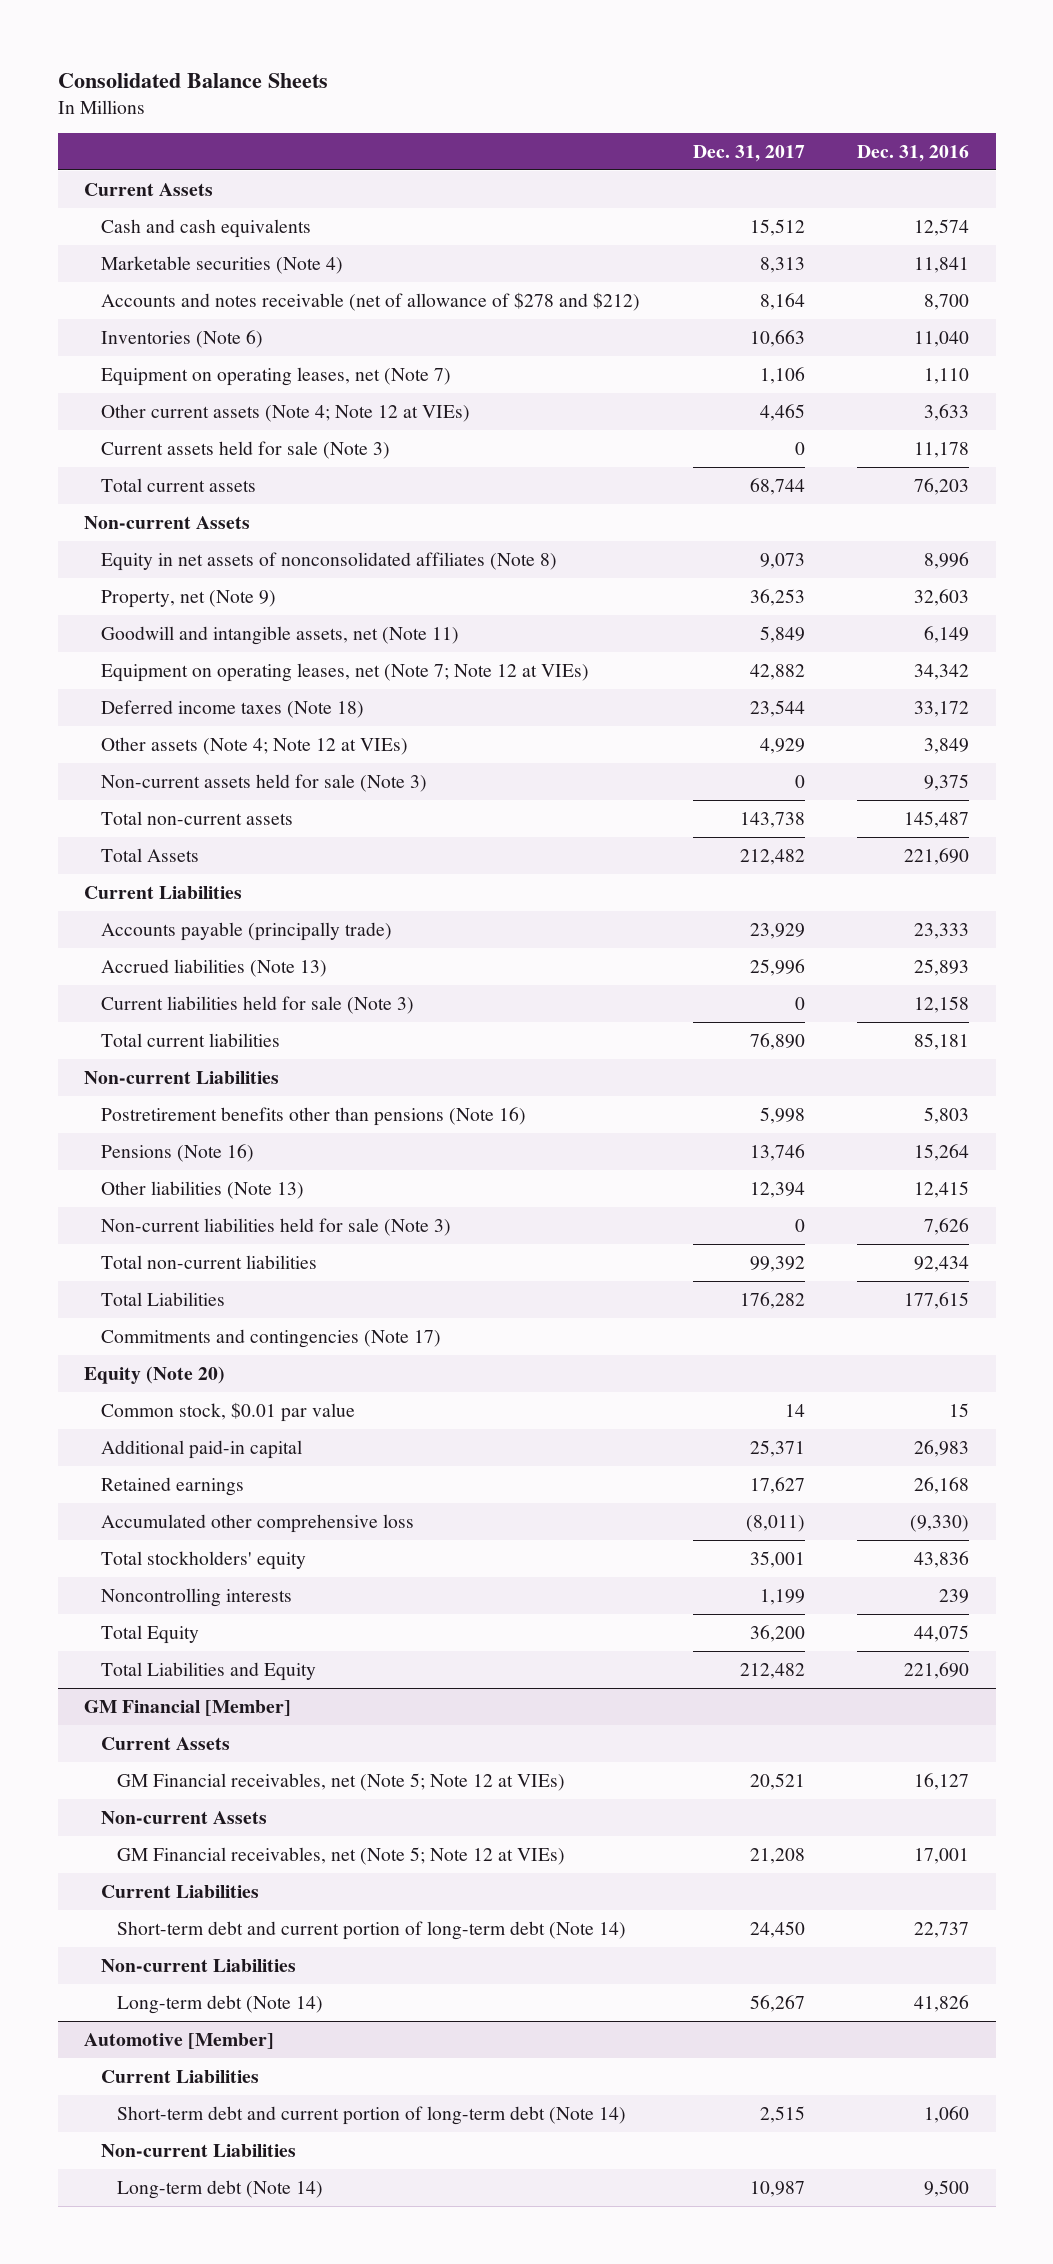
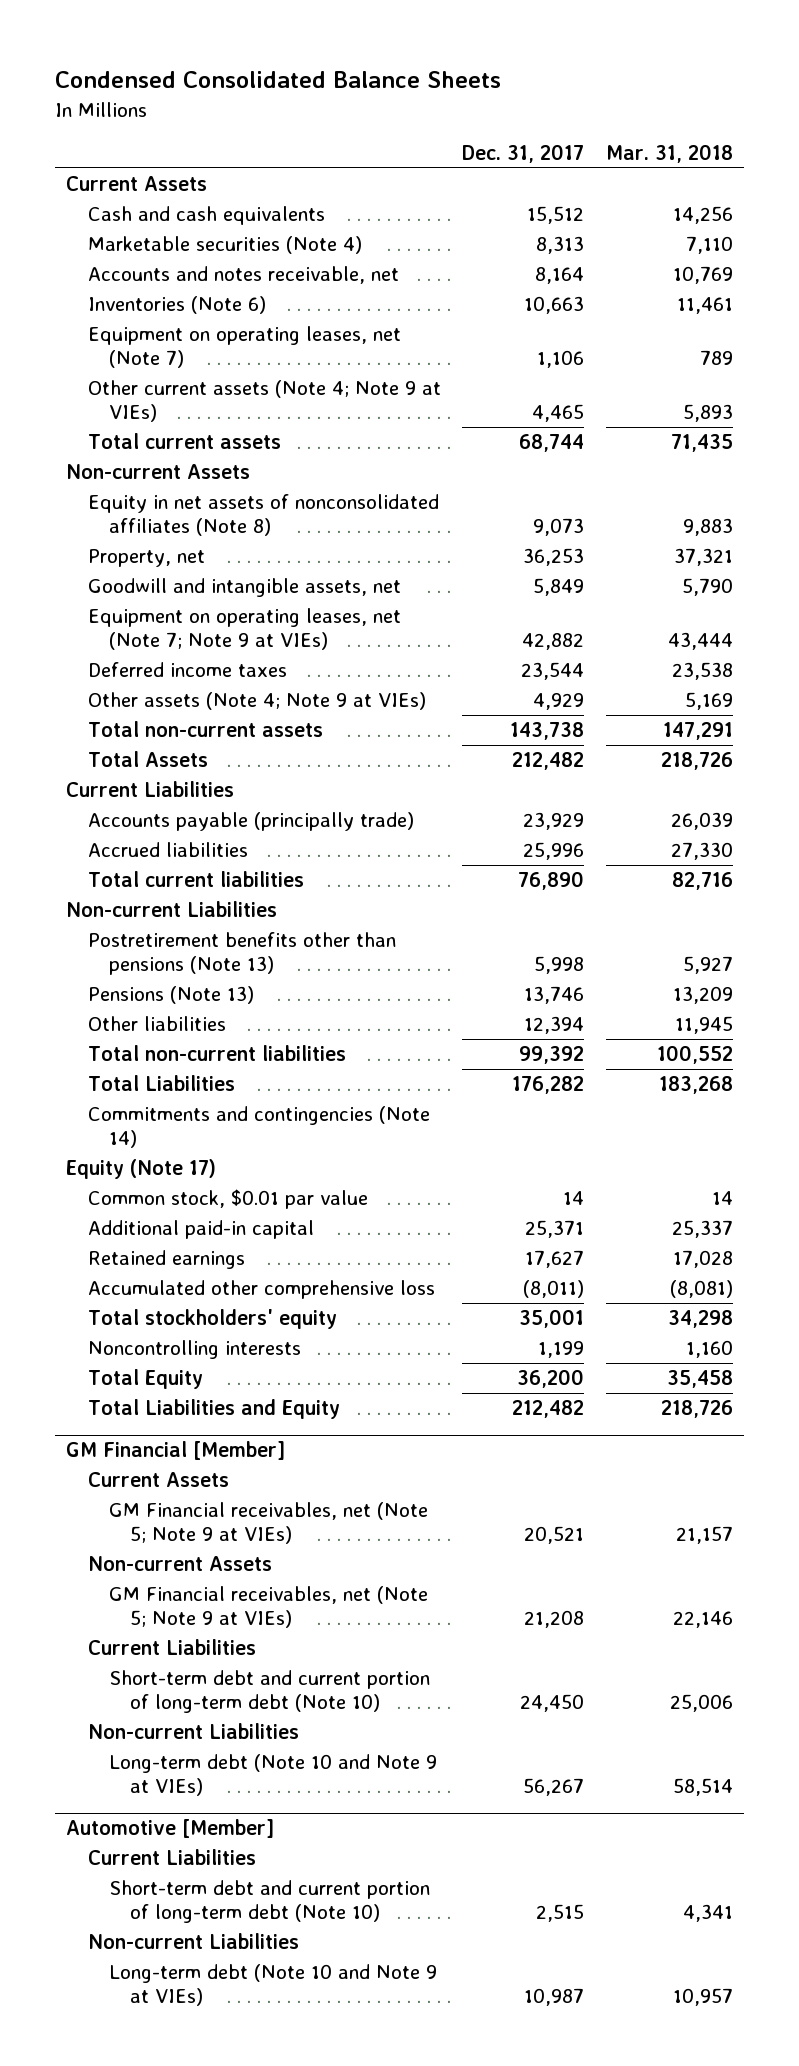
[57,72,328,88] Consolidated Balance Sheets -> [55,71,502,89] Condensed Consolidated Balance Sheets
[857,144,970,162] Dec. 31, 2016 -> none
none -> [606,144,734,164] Mar. 31, 2018
[100,291,640,311] Accounts and notes receivable (net of allowance of $278 and $212) -> [87,266,399,285] Accounts and notes receivable, net
[100,440,390,459] Current assets held for sale (Note 3) -> none
[100,403,470,422] Other current assets (Note 4; Note 12 at VIEs) -> [87,380,441,423] Other current assets (Note 4; Note 9 at VIEs)
[100,773,427,792] Non-current assets held for sale (Note 3) -> none
[100,589,276,608] Property, net (Note 9) -> [87,549,205,568] Property, net
[100,625,459,645] Goodwill and intangible assets, net (Note 11) -> [87,578,401,598] Goodwill and intangible assets, net
[100,662,589,682] Equipment on operating leases, net (Note 7; Note 12 at VIEs) -> [87,608,401,651] Equipment on operating leases, net (Note 7; Note 9 at VIEs)
[100,699,364,718] Deferred income taxes (Note 18) -> [87,662,287,678] Deferred income taxes
[100,736,408,755] Other assets (Note 4; Note 12 at VIEs) -> [87,692,426,711] Other assets (Note 4; Note 9 at VIEs)
[100,995,414,1014] Current liabilities held for sale (Note 3) -> none
[100,958,327,977] Accrued liabilities (Note 13) -> [87,842,248,858] Accrued liabilities
[100,1217,451,1236] Non-current liabilities held for sale (Note 3) -> none
[100,1106,526,1126] Postretirement benefits other than pensions (Note 16) -> [87,932,396,976] Postretirement benefits other than pensions (Note 13)
[100,1143,254,1162] Pensions (Note 16) -> [87,986,254,1005] Pensions (Note 13)
[100,1180,304,1199] Other liabilities (Note 13) -> [87,1016,226,1032] Other liabilities
[100,1328,441,1348] Commitments and contingencies (Note 17) -> [87,1106,430,1149] Commitments and contingencies (Note 14)
[84,1365,226,1384] Equity (Note 20) -> [66,1159,217,1180] Equity (Note 17)
[117,1772,566,1791] GM Financial receivables, net (Note 5; Note 12 at VIEs) -> [108,1502,428,1545] GM Financial receivables, net (Note 5; Note 9 at VIEs)
[117,1846,566,1865] GM Financial receivables, net (Note 5; Note 12 at VIEs) -> [108,1586,428,1629] GM Financial receivables, net (Note 5; Note 9 at VIEs)
[117,1920,627,1940] Short-term debt and current portion of long-term debt (Note 14) -> [108,1670,430,1714] Short-term debt and current portion of long-term debt (Note 10)
[117,1994,324,2014] Long-term debt (Note 14) -> [108,1754,437,1797] Long-term debt (Note 10 and Note 9 at VIEs)
[117,2105,627,2125] Short-term debt and current portion of long-term debt (Note 14) -> [108,1880,430,1924] Short-term debt and current portion of long-term debt (Note 10)
[117,2179,324,2199] Long-term debt (Note 14) -> [108,1964,437,2007] Long-term debt (Note 10 and Note 9 at VIEs)

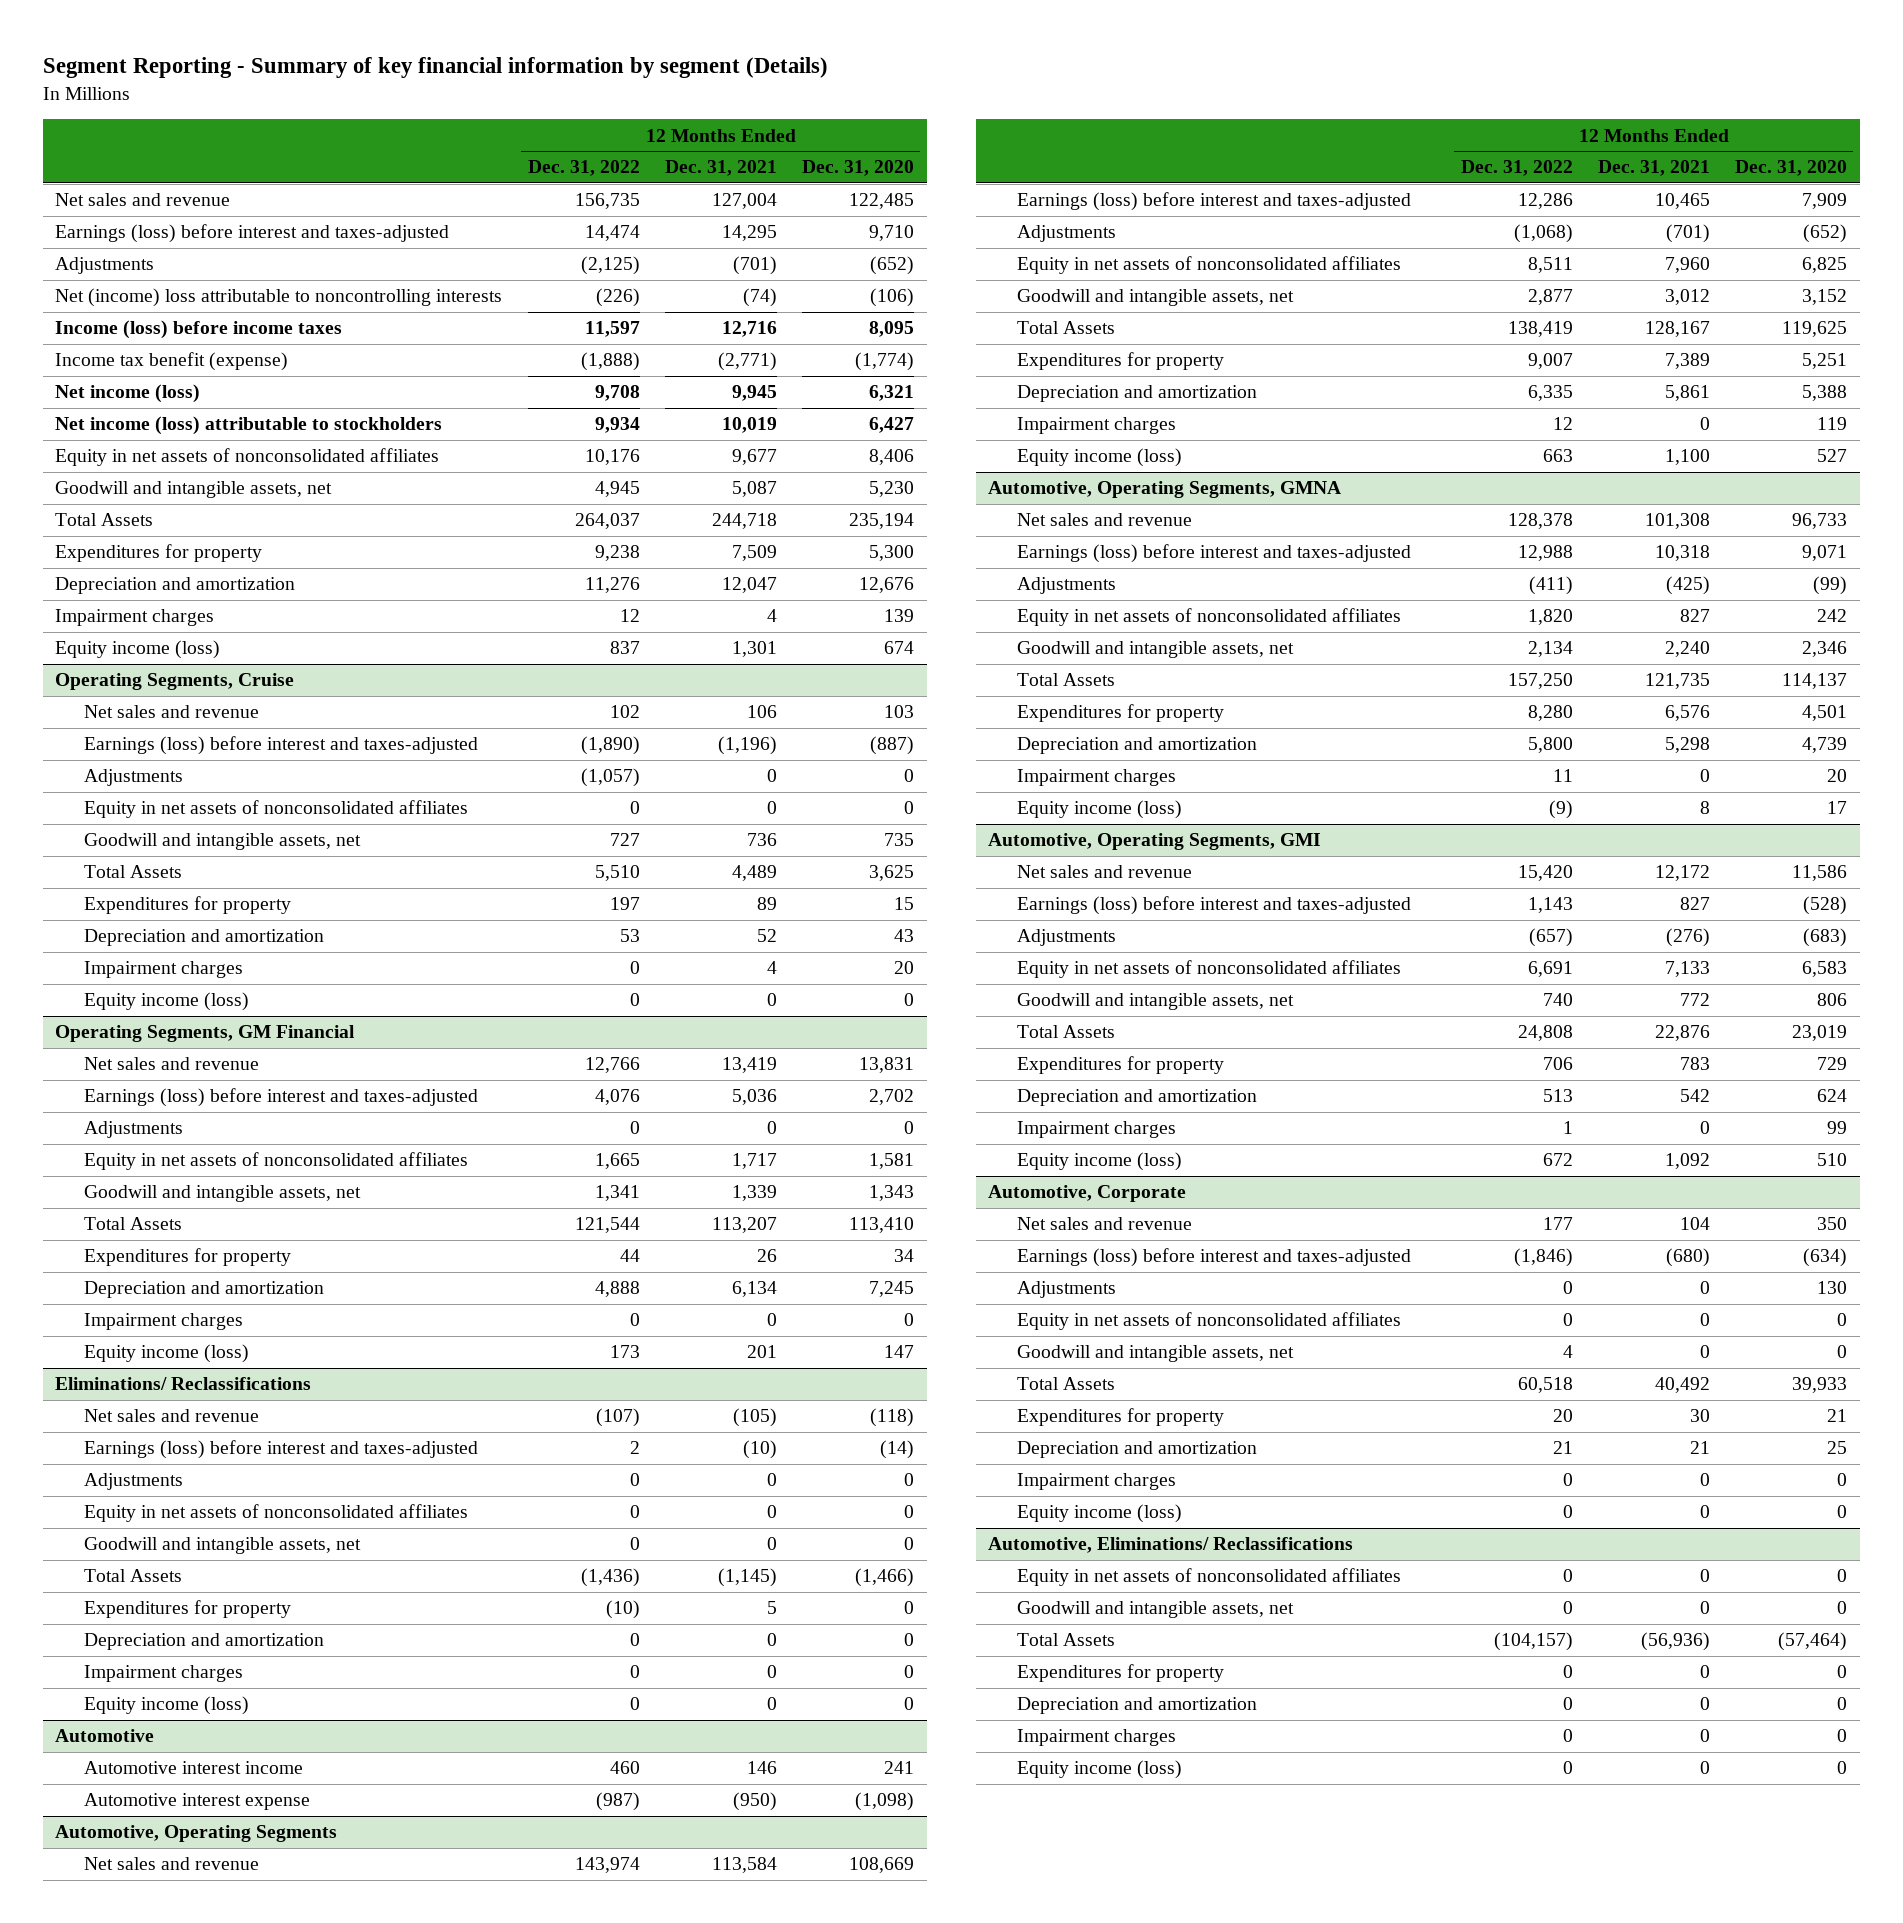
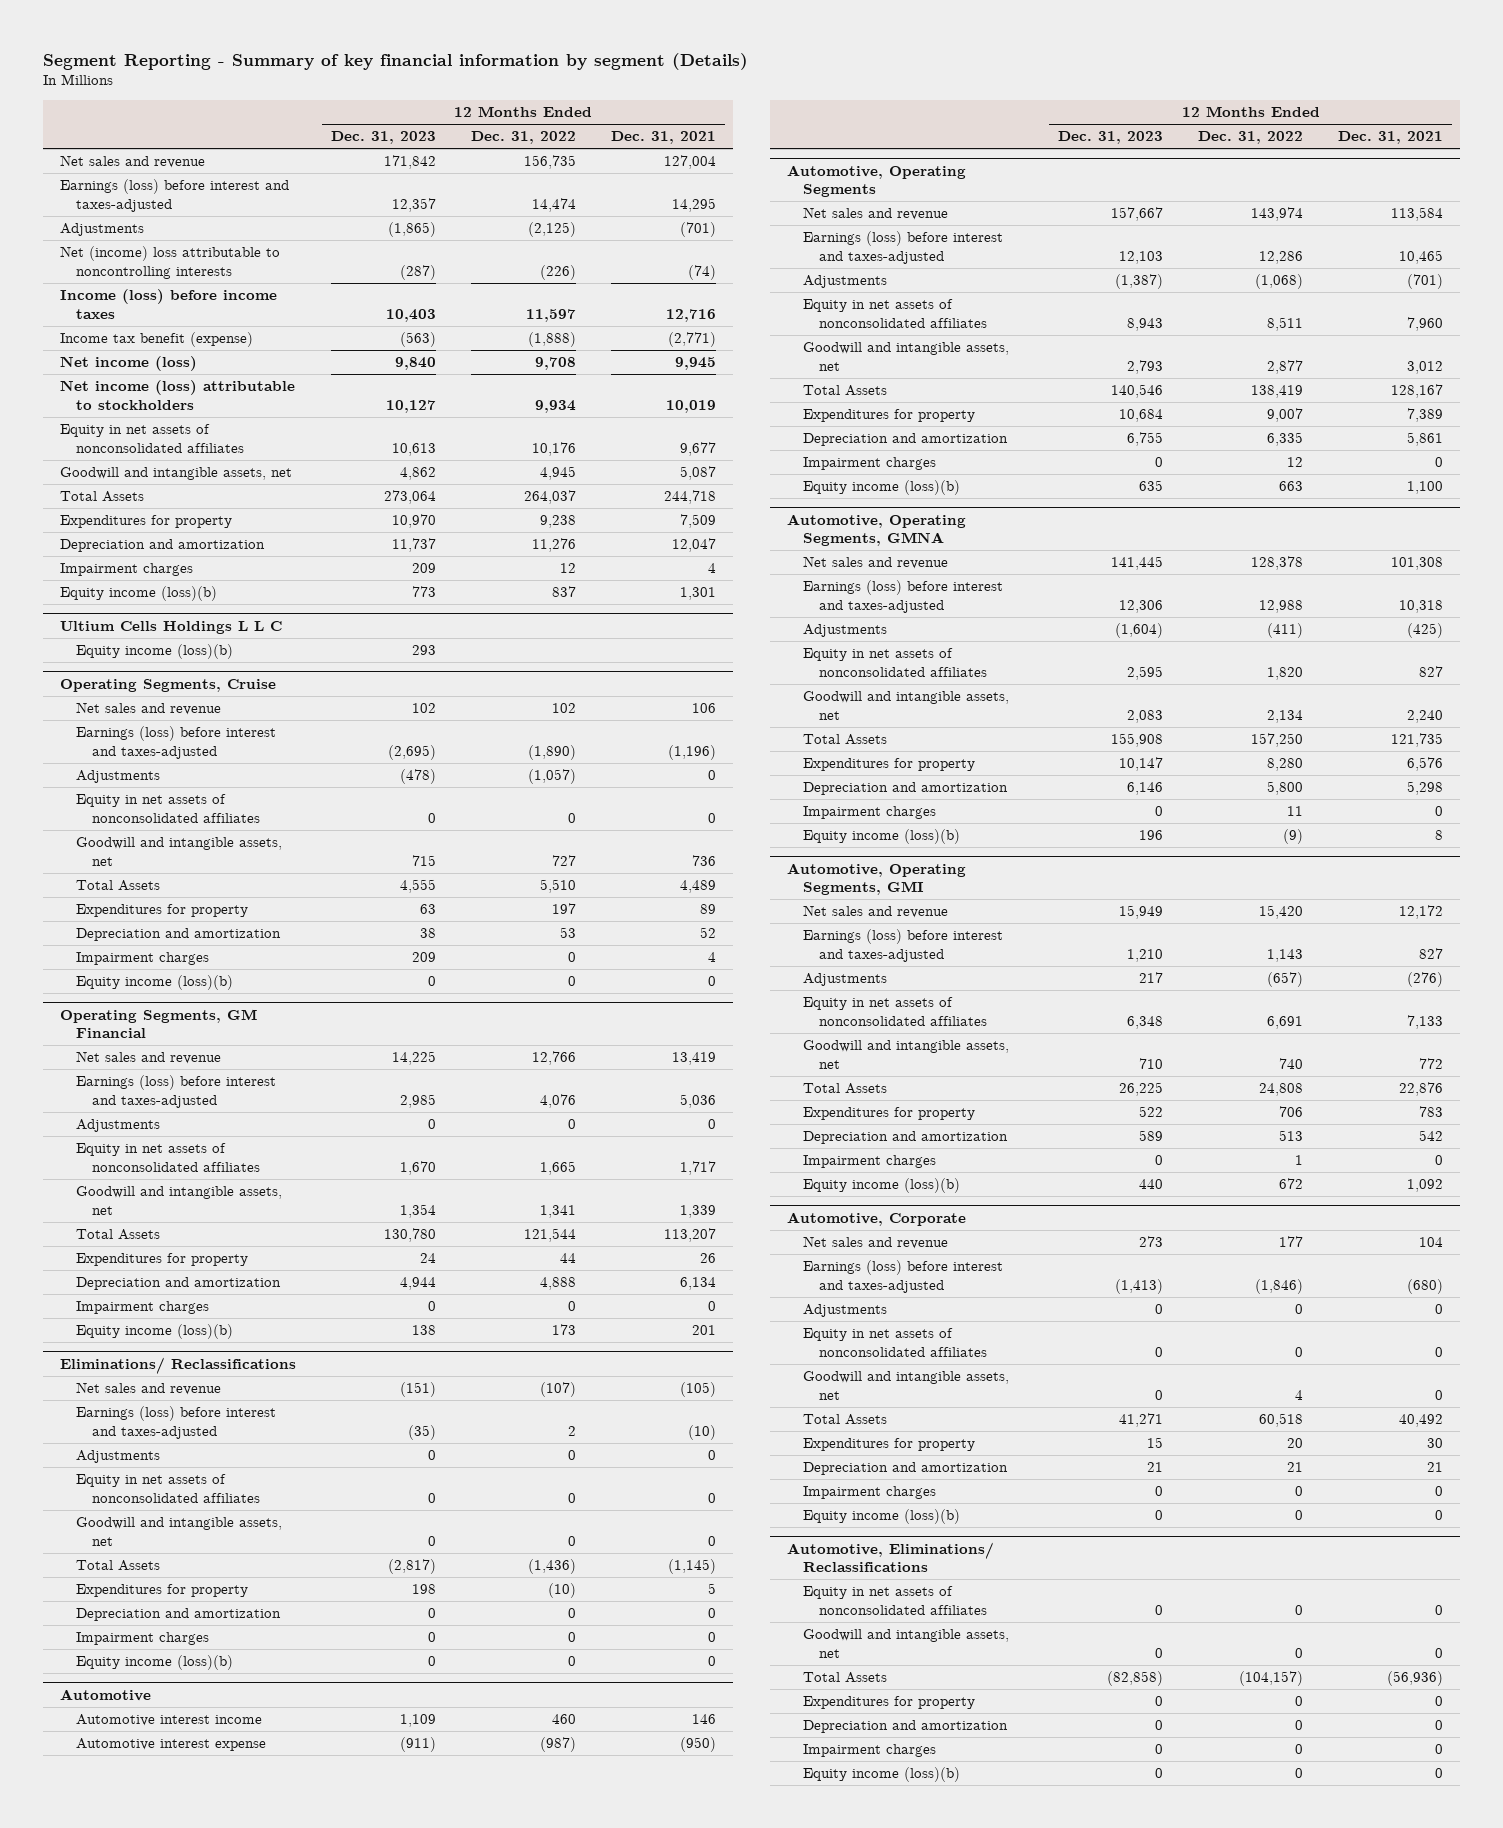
[802,160,915,177] Dec. 31, 2020 -> none
none -> [331,131,437,145] Dec. 31, 2023
[55,640,221,660] Equity income (loss) -> [60,586,218,602] Equity income (loss)(b)
none -> [60,620,283,634] Ultium Cells Holdings L L C
none -> [76,644,234,660] Equity income (loss)(b)
[83,992,249,1012] Equity income (loss) -> [76,975,234,991] Equity income (loss)(b)
[83,1344,249,1364] Equity income (loss) -> [76,1324,234,1340] Equity income (loss)(b)
[83,1696,249,1716] Equity income (loss) -> [76,1655,234,1671] Equity income (loss)(b)
[1016,448,1182,468] Equity income (loss) -> [803,480,961,496] Equity income (loss)(b)
[1016,800,1182,820] Equity income (loss) -> [803,829,961,845] Equity income (loss)(b)
[1016,1152,1182,1172] Equity income (loss) -> [803,1178,961,1194] Equity income (loss)(b)
[1016,1504,1182,1524] Equity income (loss) -> [803,1509,961,1525] Equity income (loss)(b)
[1016,1760,1182,1780] Equity income (loss) -> [803,1767,961,1783] Equity income (loss)(b)

